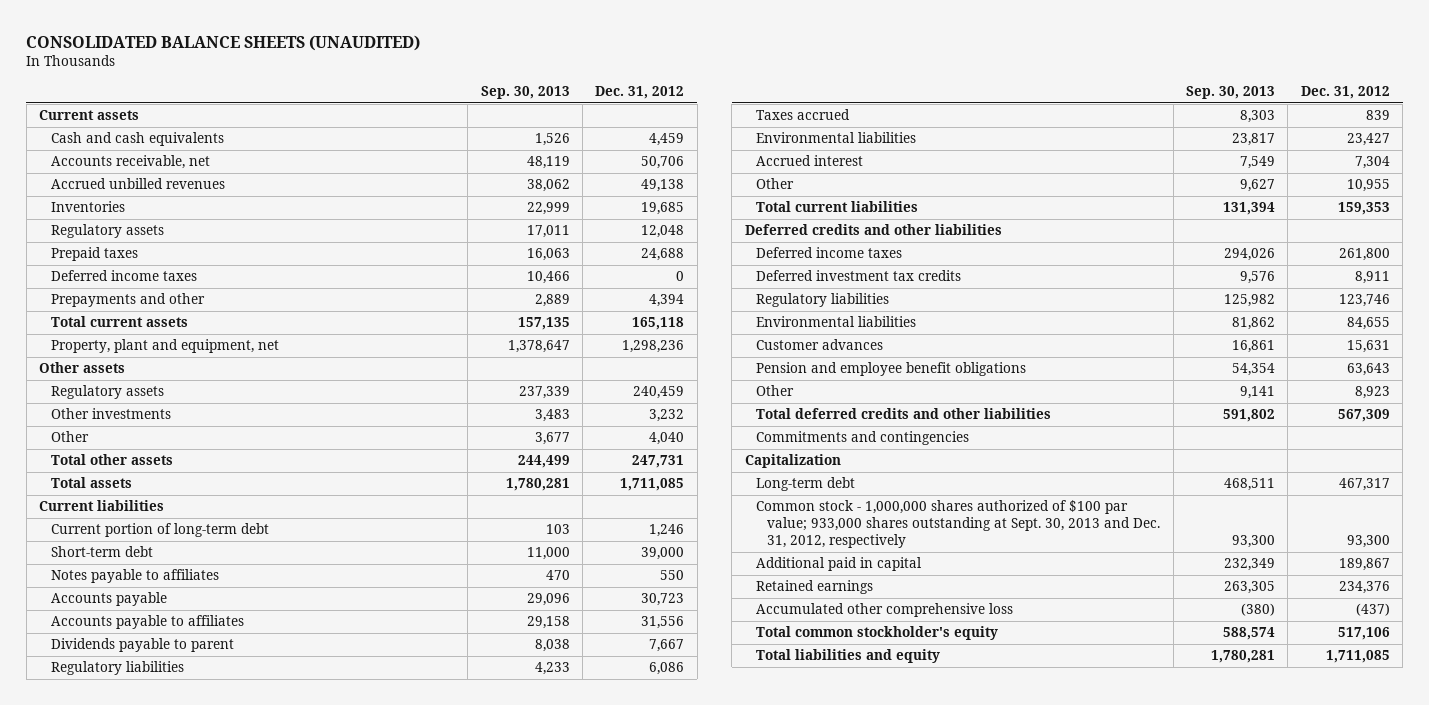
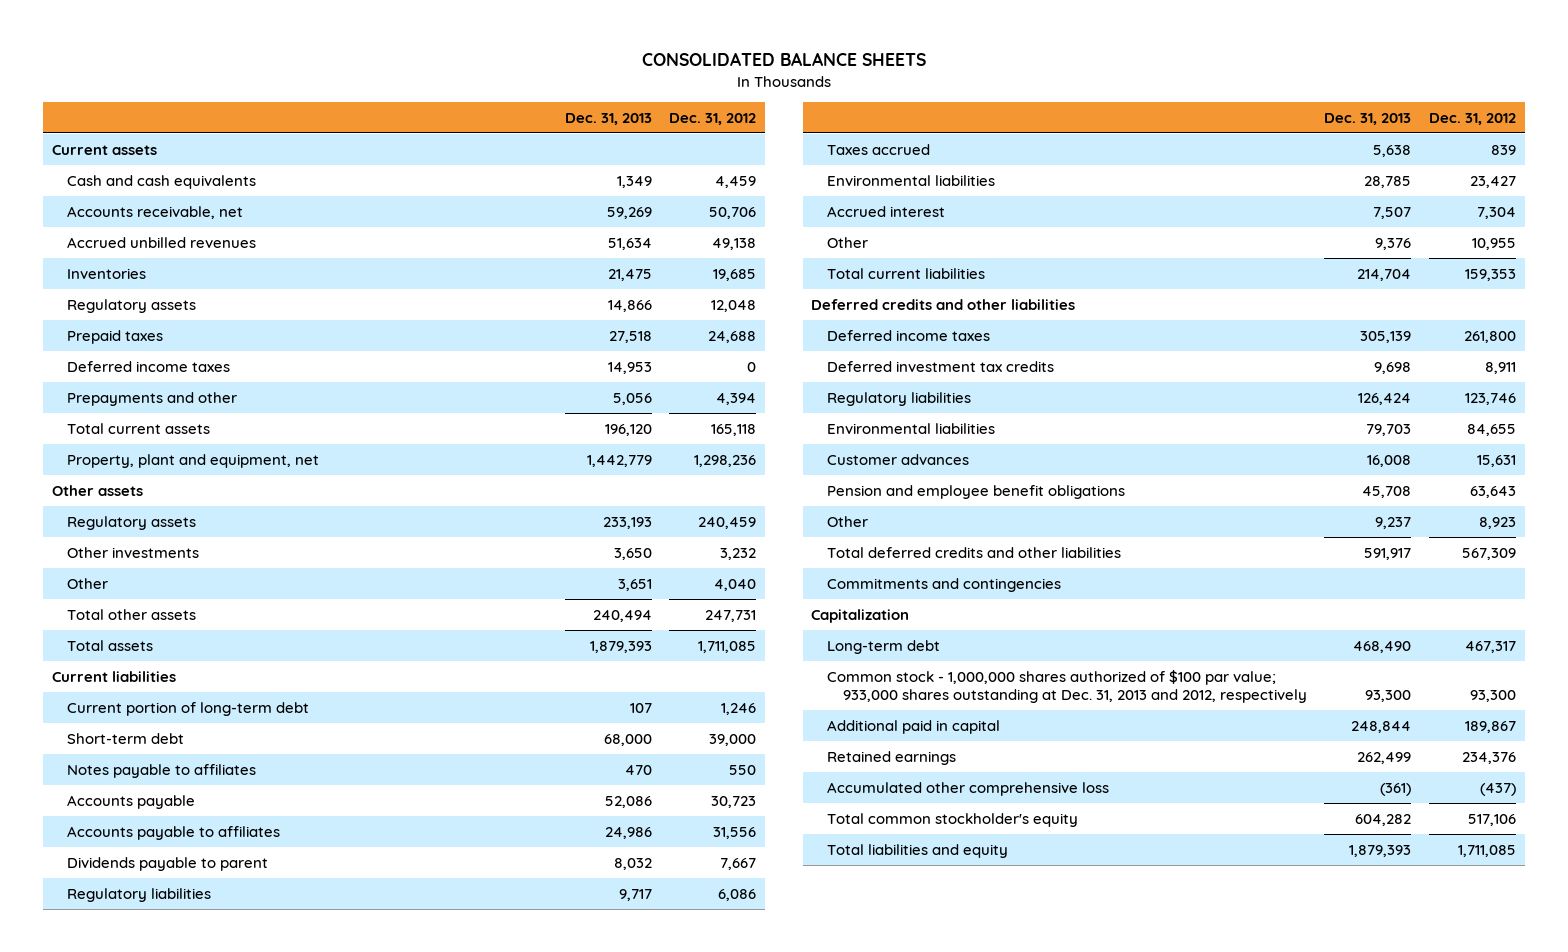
[26,34,421,51] CONSOLIDATED BALANCE SHEETS (UNAUDITED) -> [641,52,926,67] CONSOLIDATED BALANCE SHEETS
[480,86,570,100] Sep. 30, 2013 -> none
none -> [564,112,652,125] Dec. 31, 2013
[755,500,1161,549] Common stock - 1,000,000 shares authorized of $100 par value; 933,000 shares outstanding at Sept. 30, 2013 and Dec. 31, 2012, respectively -> [827,669,1307,704] Common stock - 1,000,000 shares authorized of $100 par value; 933,000 shares outstanding at Dec. 31, 2013 and 2012, respectively

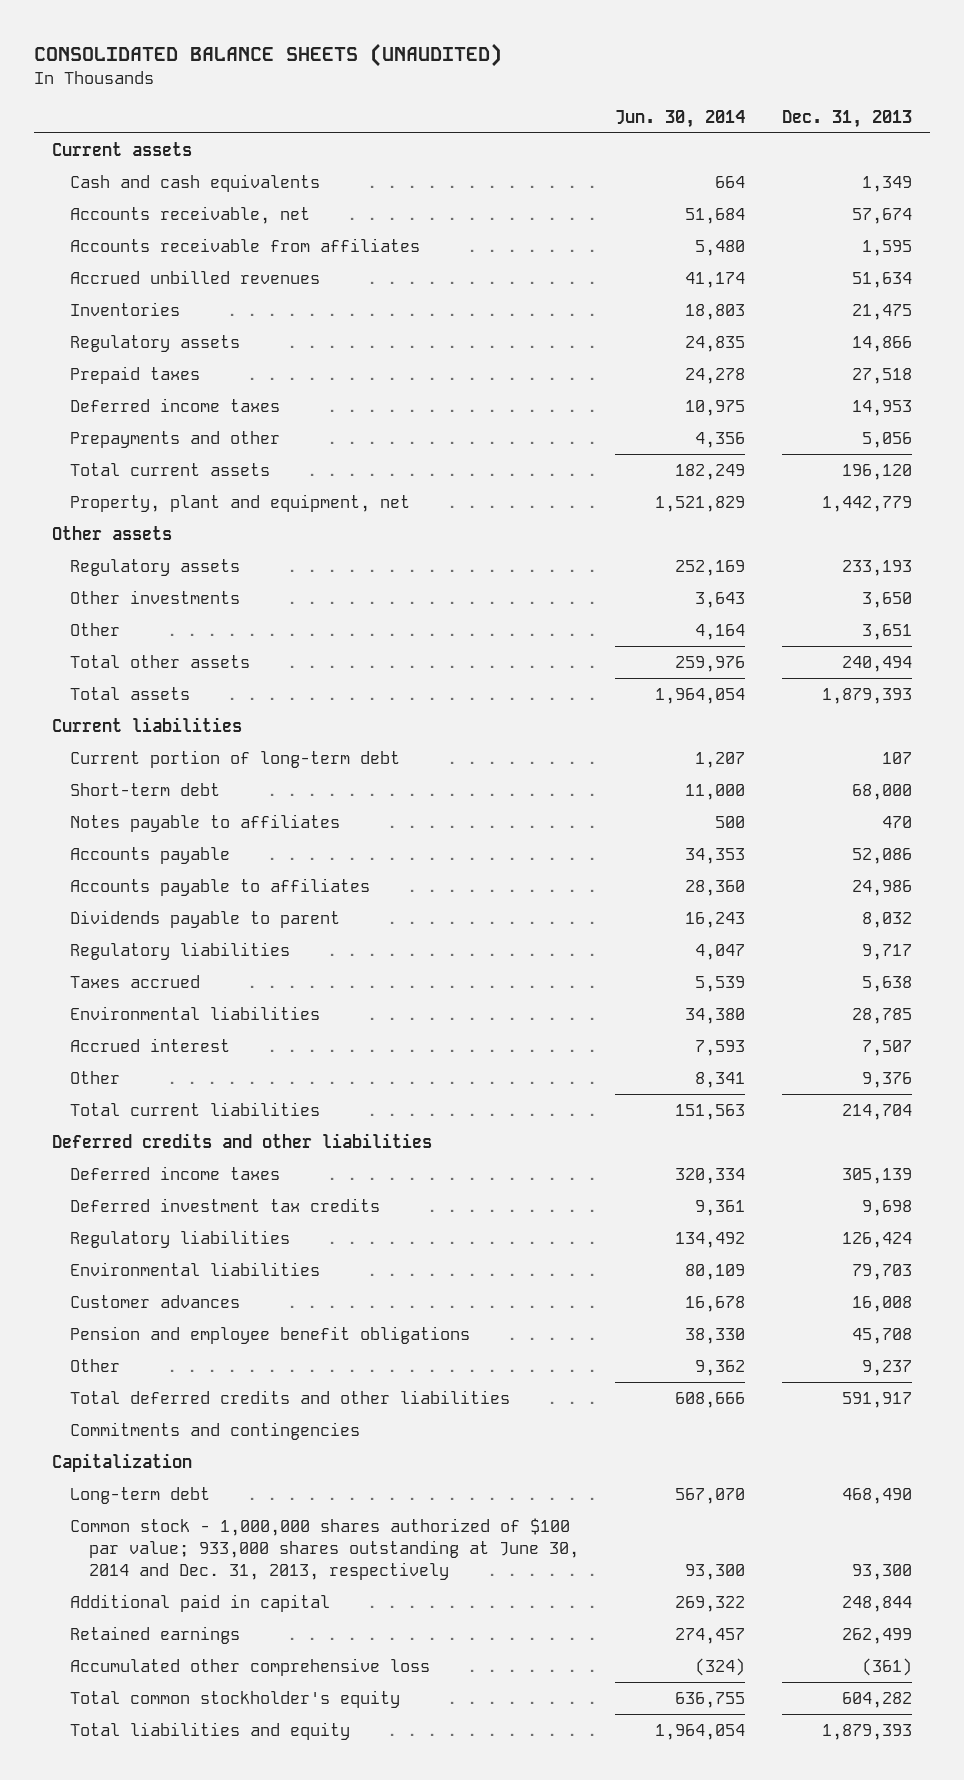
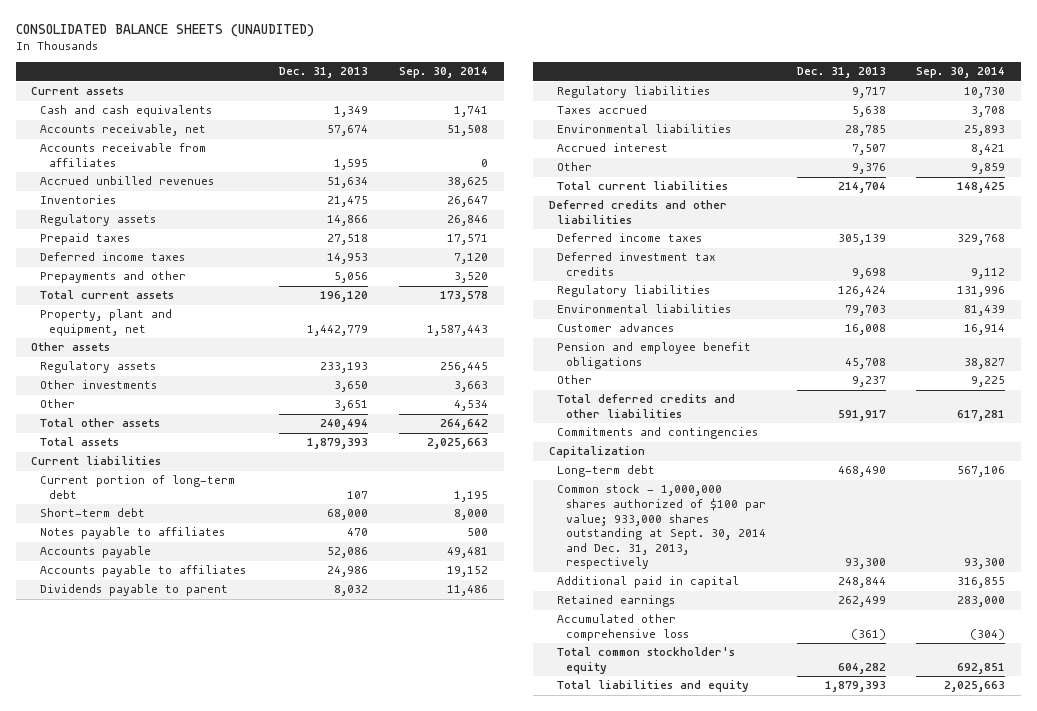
[615,109,746,128] Jun. 30, 2014 -> none
none -> [399,67,489,79] Sep. 30, 2014
[70,1517,579,1581] Common stock - 1,000,000 shares authorized of $100 par value; 933,000 shares outstanding at June 30, 2014 and Dec. 31, 2013, respectively -> [557,484,766,570] Common stock - 1,000,000 shares authorized of $100 par value; 933,000 shares outstanding at Sept. 30, 2014 and Dec. 31, 2013, respectively

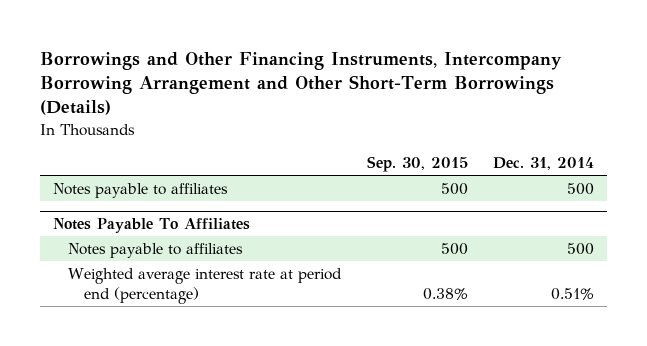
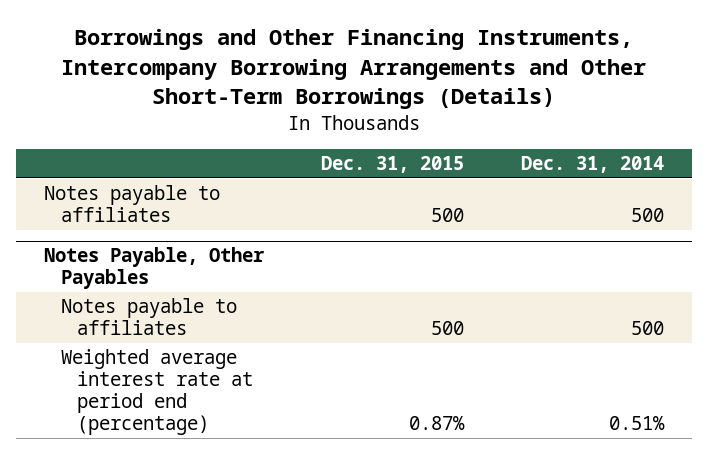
[40,51,563,116] Borrowings and Other Financing Instruments, Intercompany Borrowing Arrangement and Other Short-Term Borrowings (Details) -> [60,29,646,110] Borrowings and Other Financing Instruments, Intercompany Borrowing Arrangements and Other Short-Term Borrowings (Details)
[366,156,468,173] Sep. 30, 2015 -> none
none -> [320,156,464,174] Dec. 31, 2015
[52,217,250,233] Notes Payable To Affiliates -> [44,247,266,290] Notes Payable, Other Payables

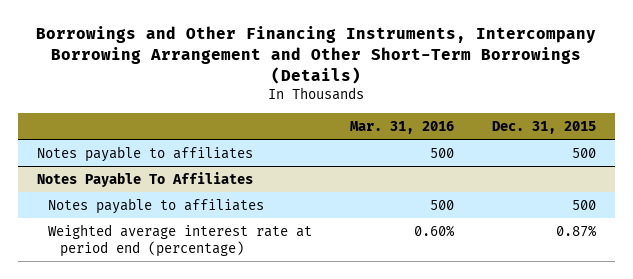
[60,29,646,110] Borrowings and Other Financing Instruments, Intercompany Borrowing Arrangements and Other Short-Term Borrowings (Details) -> [36,25,597,84] Borrowings and Other Financing Instruments, Intercompany Borrowing Arrangement and Other Short-Term Borrowings (Details)
[520,156,664,174] Dec. 31, 2014 -> none
none -> [350,120,455,134] Mar. 31, 2016
[44,247,266,290] Notes Payable, Other Payables -> [36,171,253,187] Notes Payable To Affiliates

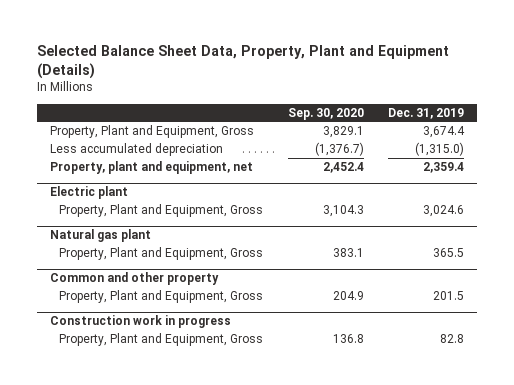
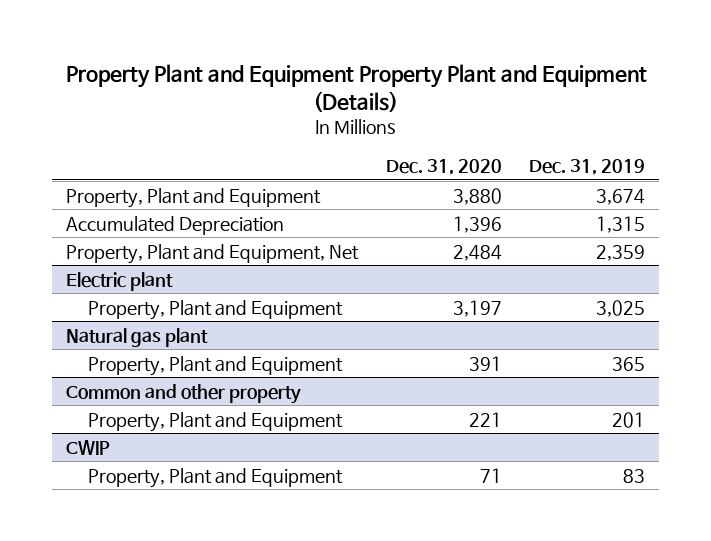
[37,45,450,79] Selected Balance Sheet Data, Property, Plant and Equipment (Details) -> [65,63,647,112] Property Plant and Equipment Property Plant and Equipment (Details)
[287,107,364,120] Sep. 30, 2020 -> none
none -> [385,159,502,176] Dec. 31, 2020
[49,125,254,139] Property, Plant and Equipment, Gross -> [66,187,322,208] Property, Plant and Equipment
[423,126,466,139] 3,674.4 -> [596,188,646,205] 3,674
[49,143,223,157] Less accumulated depreciation -> [66,215,285,235] Accumulated Depreciation
[415,142,465,157] (1,315.0) -> [596,215,646,233] 1,315
[49,161,253,175] Property, plant and equipment, net -> [66,243,360,264] Property, Plant and Equipment, Net
[423,162,465,174] 2,359.4 -> [596,244,646,261] 2,359
[58,204,263,218] Property, Plant and Equipment, Gross -> [88,299,344,320] Property, Plant and Equipment
[423,205,465,218] 3,024.6 -> [596,299,646,317] 3,025
[58,247,263,261] Property, Plant and Equipment, Gross -> [88,355,344,376] Property, Plant and Equipment
[433,248,465,258] 365.5 -> [612,356,646,371] 365
[58,290,263,304] Property, Plant and Equipment, Gross -> [88,411,344,432] Property, Plant and Equipment
[433,291,465,301] 201.5 -> [612,411,646,428] 201
[49,315,231,329] Construction work in progress -> [66,439,111,455] CWIP
[58,333,263,347] Property, Plant and Equipment, Gross -> [88,467,344,488] Property, Plant and Equipment
[440,334,465,344] 82.8 -> [623,468,646,483] 83

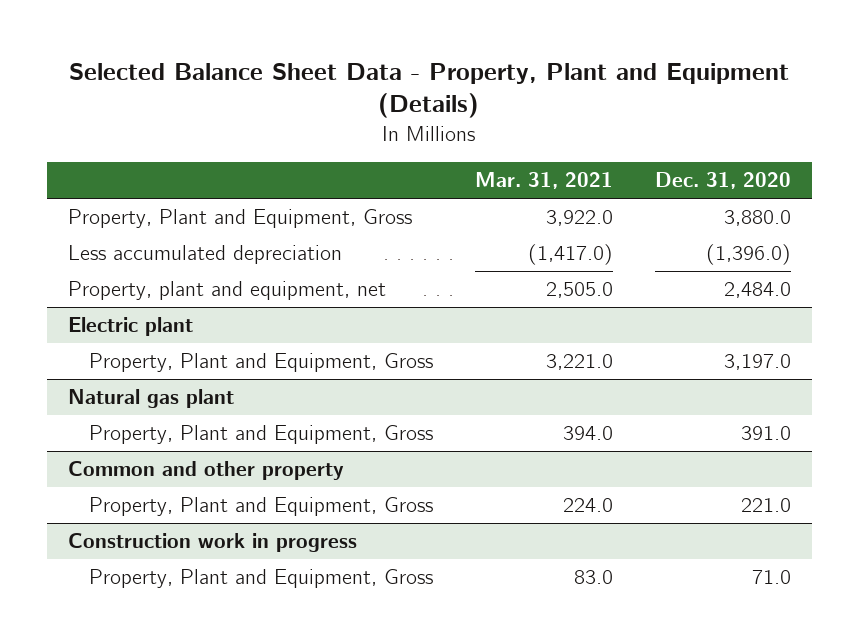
[65,63,647,112] Property Plant and Equipment Property Plant and Equipment (Details) -> [69,62,790,119] Selected Balance Sheet Data - Property, Plant and Equipment (Details)
[529,159,646,176] Dec. 31, 2019 -> none
none -> [474,172,613,190] Mar. 31, 2021
[66,187,322,208] Property, Plant and Equipment -> [67,209,412,229] Property, Plant and Equipment, Gross
[452,187,502,205] 3,880 -> [723,210,791,227] 3,880.0
[66,215,285,235] Accumulated Depreciation -> [67,245,342,265] Less accumulated depreciation
[452,215,502,233] 1,396 -> [705,244,791,266] (1,396.0)
[66,243,360,264] Property, Plant and Equipment, Net -> [67,281,386,301] Property, plant and equipment, net
[452,244,502,261] 2,484 -> [723,282,791,299] 2,484.0
[88,299,344,320] Property, Plant and Equipment -> [88,353,433,373] Property, Plant and Equipment, Gross
[452,299,502,317] 3,197 -> [723,354,791,371] 3,197.0
[88,355,344,376] Property, Plant and Equipment -> [88,425,433,445] Property, Plant and Equipment, Gross
[468,355,502,371] 391 -> [740,426,791,441] 391.0
[88,411,344,432] Property, Plant and Equipment -> [88,497,433,517] Property, Plant and Equipment, Gross
[468,411,502,427] 221 -> [740,498,791,513] 221.0
[66,439,111,455] CWIP -> [67,533,357,553] Construction work in progress
[88,467,344,488] Property, Plant and Equipment -> [88,569,433,589] Property, Plant and Equipment, Gross
[479,467,502,483] 71 -> [751,570,791,585] 71.0

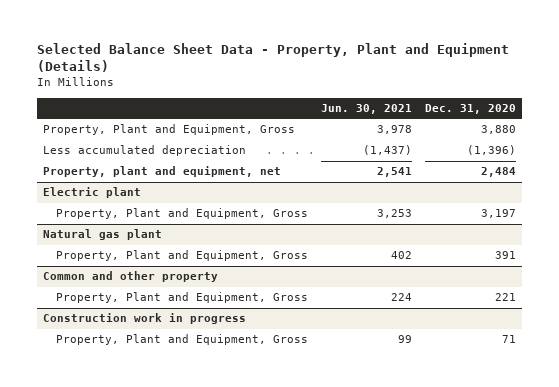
[474,172,613,190] Mar. 31, 2021 -> none
none -> [320,103,412,114] Jun. 30, 2021
[723,210,791,227] 3,880.0 -> [480,125,516,135] 3,880
[705,244,791,266] (1,396.0) -> [466,145,516,156] (1,396)
[723,282,791,299] 2,484.0 -> [480,167,516,178] 2,484
[723,354,791,371] 3,197.0 -> [480,209,516,219] 3,197
[740,426,791,441] 391.0 -> [494,251,516,260] 391
[740,498,791,513] 221.0 -> [494,293,516,302] 221
[751,570,791,585] 71.0 -> [501,335,516,344] 71

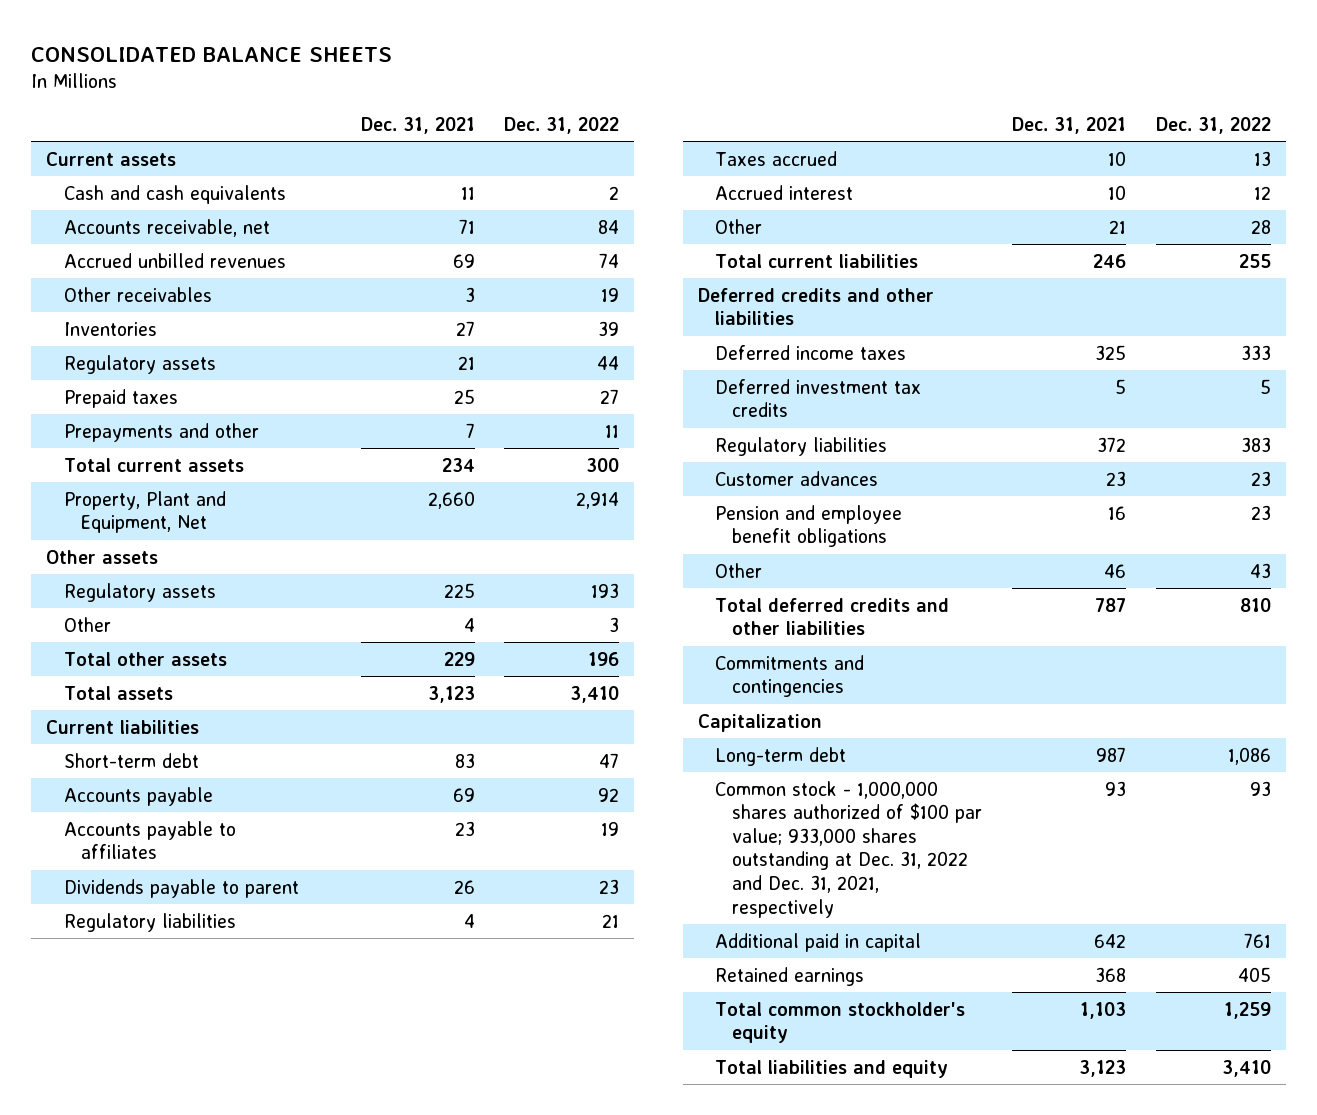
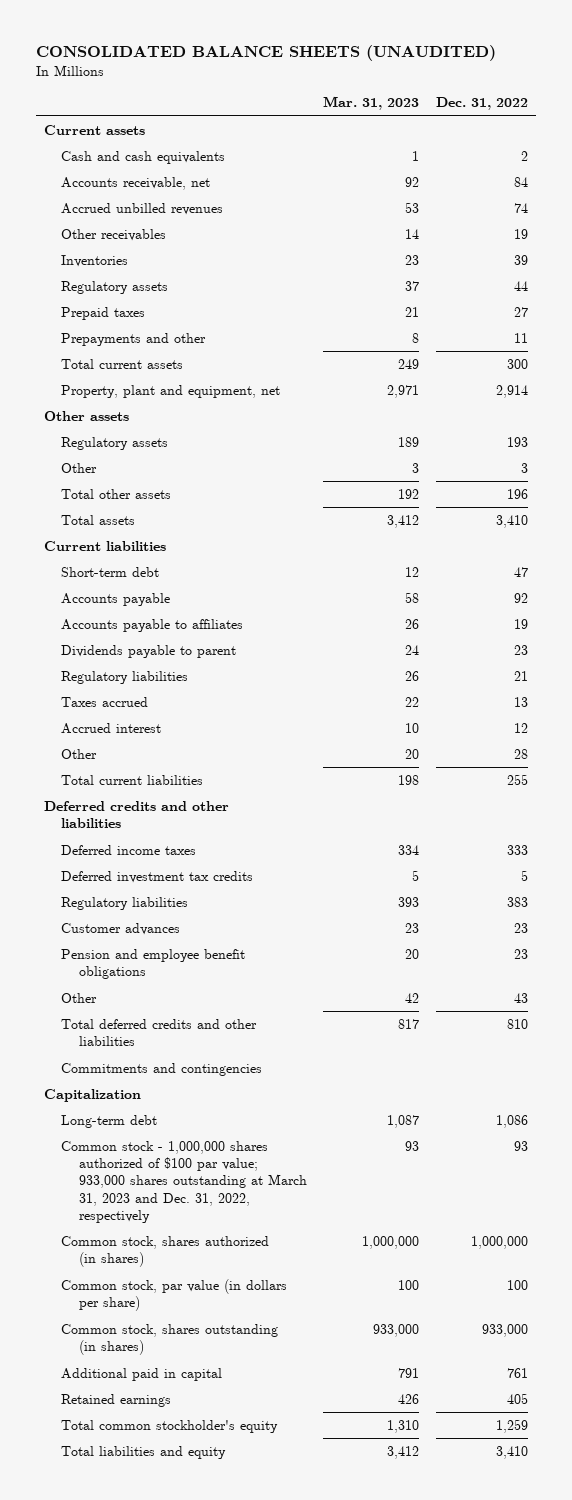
[31,46,393,62] CONSOLIDATED BALANCE SHEETS -> [35,44,496,61] CONSOLIDATED BALANCE SHEETS (UNAUDITED)
[360,116,475,134] Dec. 31, 2021 -> none
none -> [323,96,420,111] Mar. 31, 2023
[63,490,226,534] Property, Plant and Equipment, Net -> [61,384,281,398] Property, plant and equipment, net
[714,780,983,918] Common stock - 1,000,000 shares authorized of $100 par value; 933,000 shares outstanding at Dec. 31, 2022 and Dec. 31, 2021, respectively -> [61,1140,307,1223] Common stock - 1,000,000 shares authorized of $100 par value; 933,000 shares outstanding at March 31, 2023 and Dec. 31, 2022, respectively
none -> [61,1235,270,1268] Common stock, shares authorized (in shares)
none -> [61,1278,288,1312] Common stock, par value (in dollars per share)
none -> [61,1323,279,1356] Common stock, shares outstanding (in shares)

